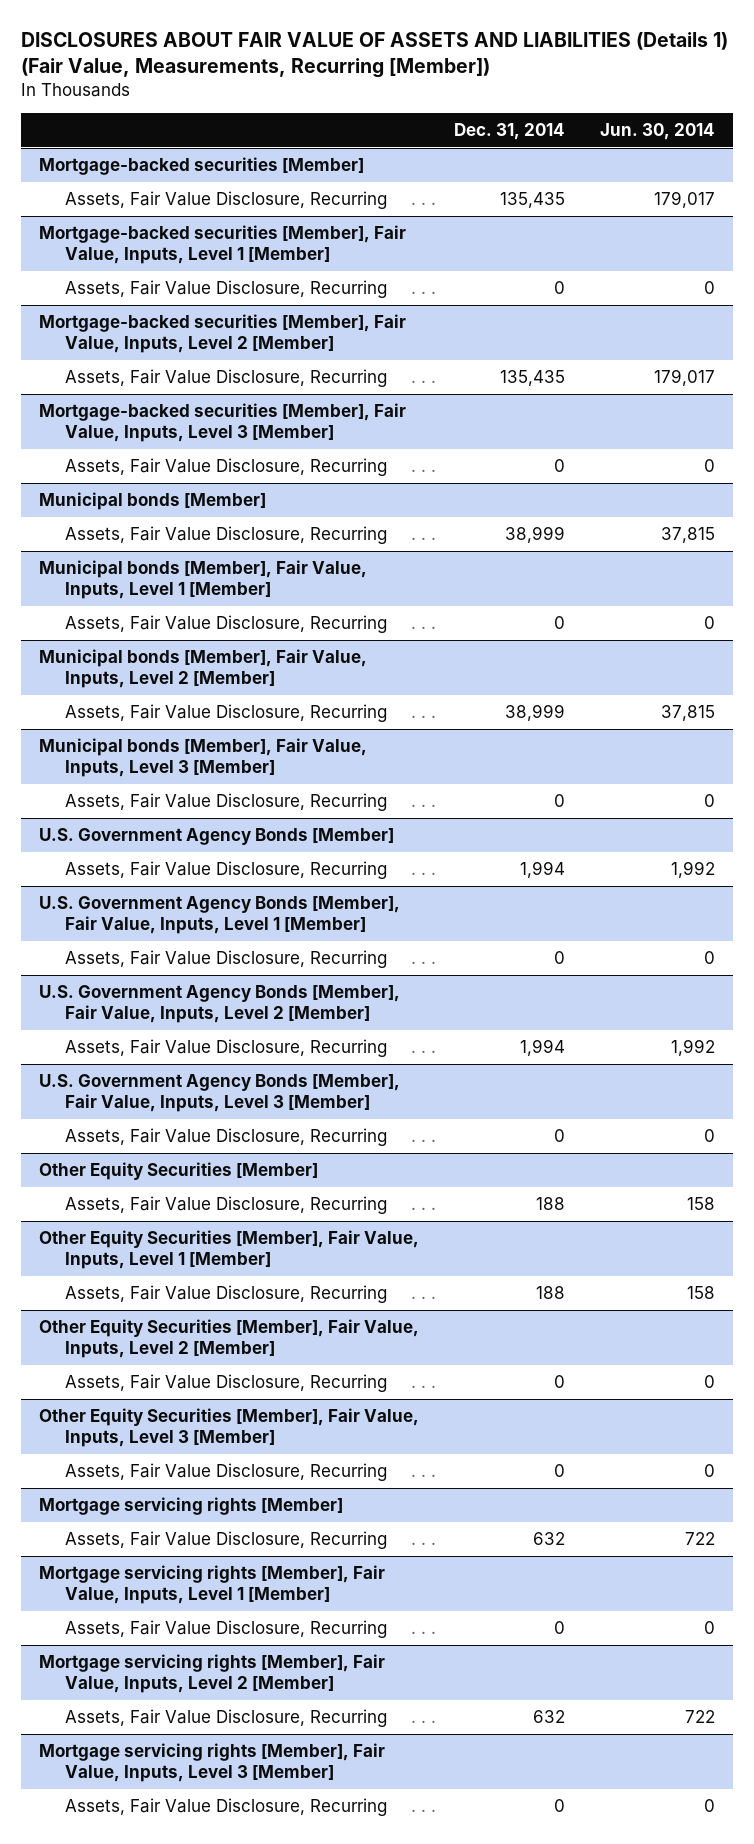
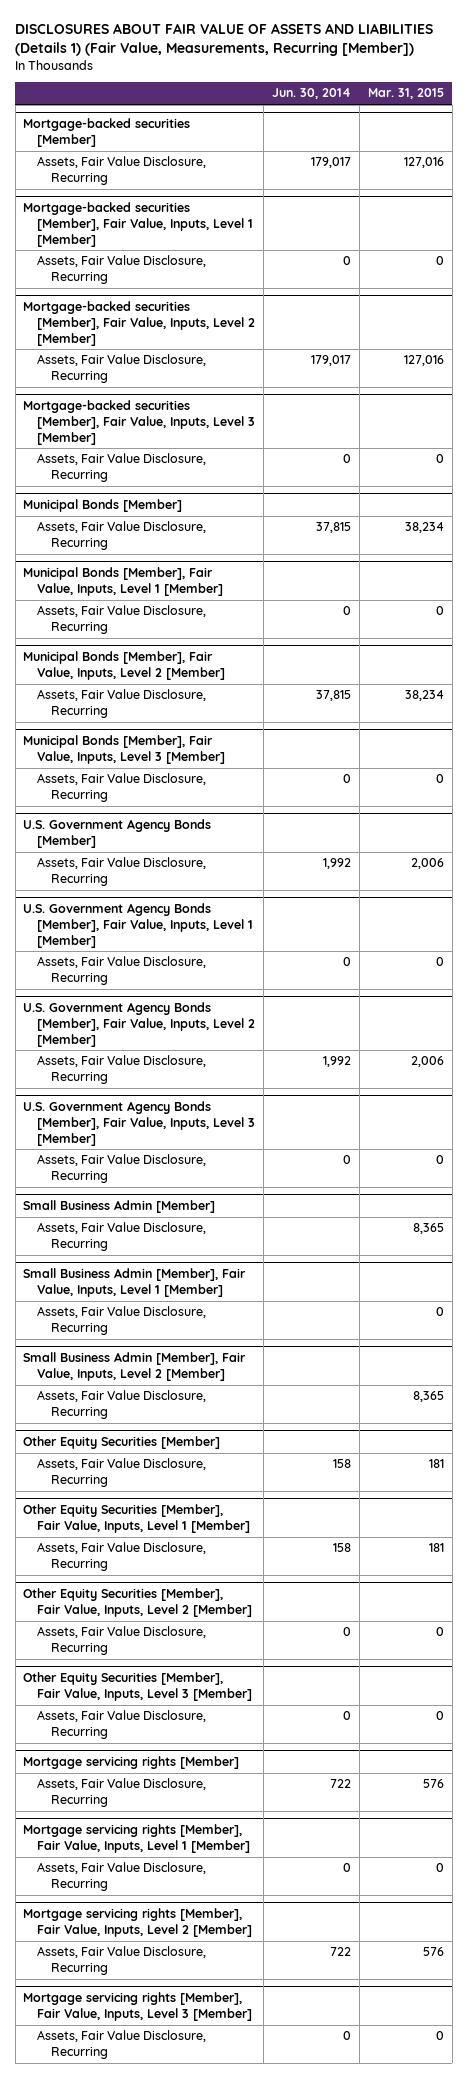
[454,123,566,141] Dec. 31, 2014 -> none
none -> [367,88,444,100] Mar. 31, 2015
[38,491,266,510] Municipal bonds [Member] -> [23,499,183,513] Municipal Bonds [Member]
[38,559,367,600] Municipal bonds [Member], Fair Value, Inputs, Level 1 [Member] -> [23,567,224,596] Municipal Bonds [Member], Fair Value, Inputs, Level 1 [Member]
[38,648,367,689] Municipal bonds [Member], Fair Value, Inputs, Level 2 [Member] -> [23,651,226,680] Municipal Bonds [Member], Fair Value, Inputs, Level 2 [Member]
[38,737,367,778] Municipal bonds [Member], Fair Value, Inputs, Level 3 [Member] -> [23,735,226,764] Municipal Bonds [Member], Fair Value, Inputs, Level 3 [Member]
none -> [23,1200,216,1214] Small Business Admin [Member]
none -> [37,1222,207,1252] Assets, Fair Value Disclosure, Recurring
none -> [23,1268,247,1297] Small Business Admin [Member], Fair Value, Inputs, Level 1 [Member]
none -> [37,1306,207,1336] Assets, Fair Value Disclosure, Recurring
none -> [23,1352,247,1381] Small Business Admin [Member], Fair Value, Inputs, Level 2 [Member]
none -> [37,1390,207,1420] Assets, Fair Value Disclosure, Recurring

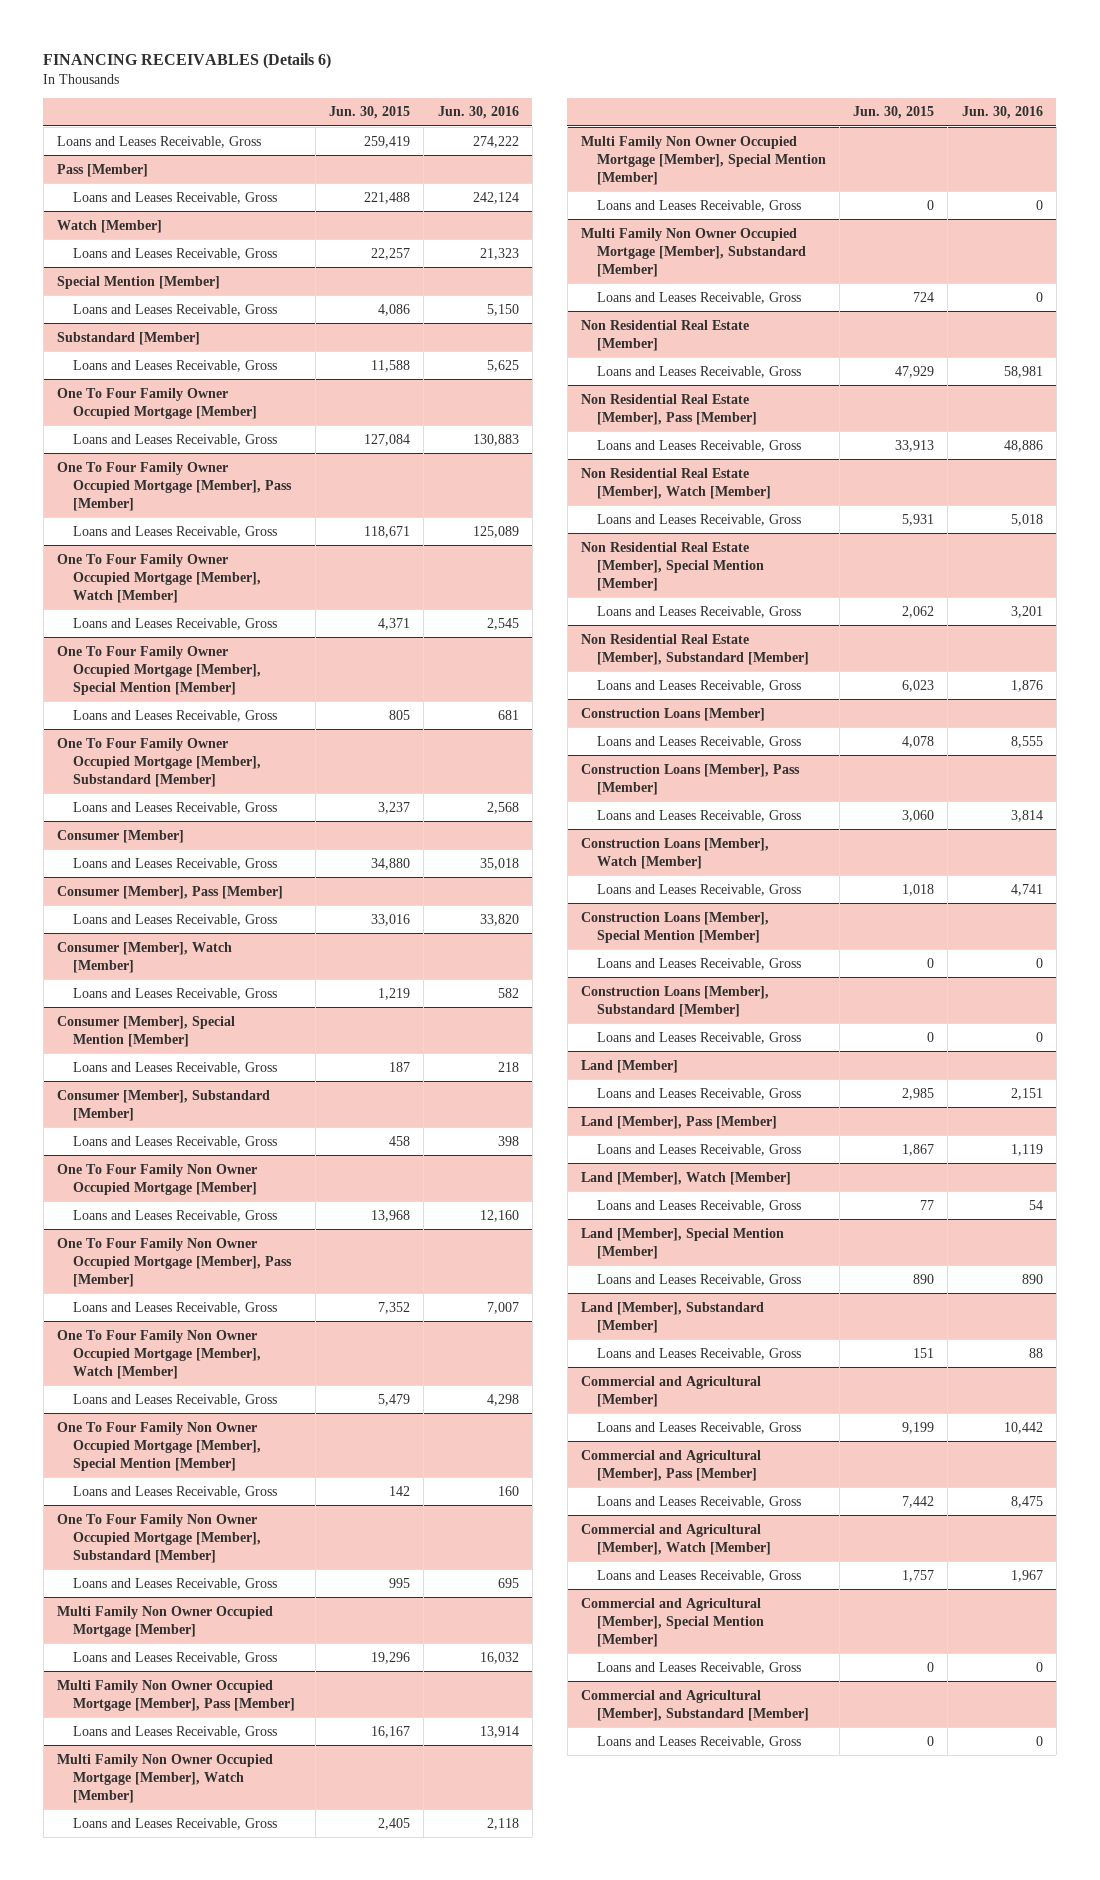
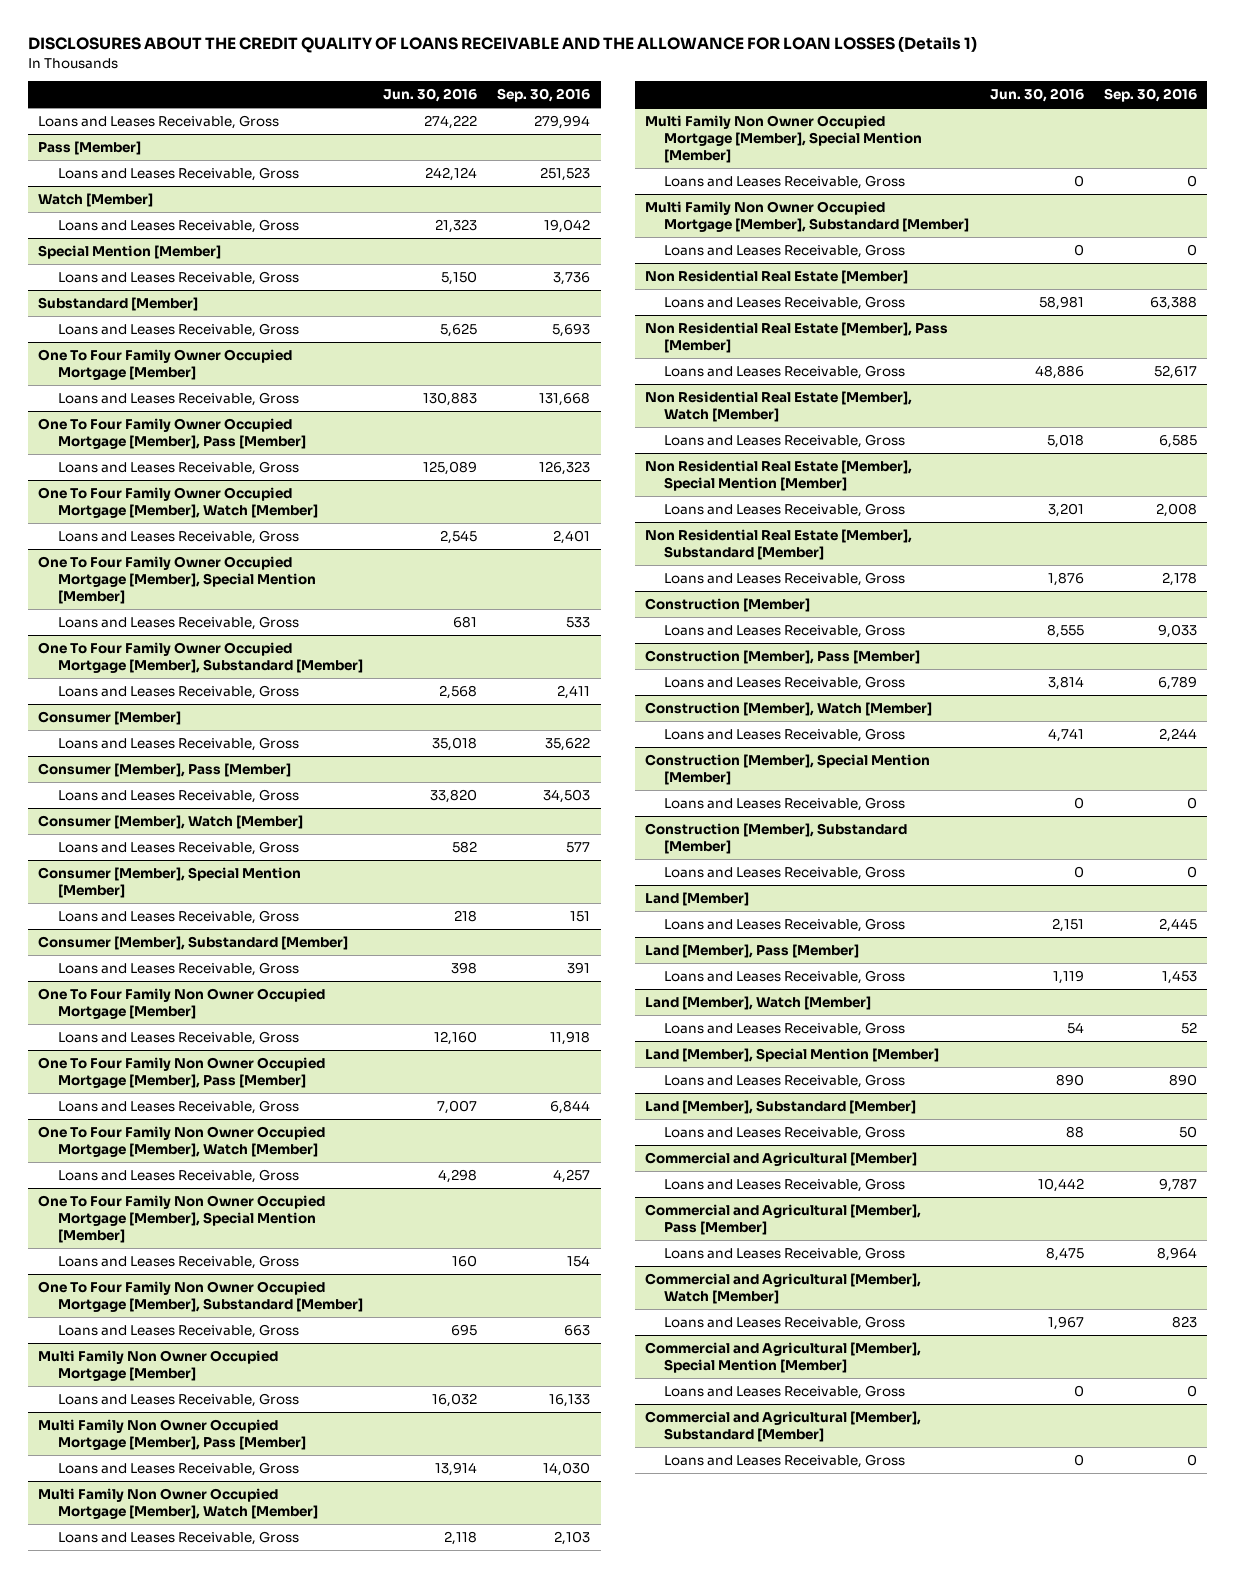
[43,52,332,69] FINANCING RECEIVABLES (Details 6) -> [28,36,978,54] DISCLOSURES ABOUT THE CREDIT QUALITY OF LOANS RECEIVABLE AND THE ALLOWANCE FOR LOAN LOSSES (Details 1)
[329,106,411,120] Jun. 30, 2015 -> none
none -> [497,88,591,103] Sep. 30, 2016
[580,707,765,721] Construction Loans [Member] -> [644,598,810,613] Construction [Member]
[580,763,800,795] Construction Loans [Member], Pass [Member] -> [644,650,920,665] Construction [Member], Pass [Member]
[580,837,769,869] Construction Loans [Member], Watch [Member] -> [644,702,932,717] Construction [Member], Watch [Member]
[580,911,769,943] Construction Loans [Member], Special Mention [Member] -> [644,754,930,785] Construction [Member], Special Mention [Member]
[580,985,769,1017] Construction Loans [Member], Substandard [Member] -> [644,823,907,854] Construction [Member], Substandard [Member]

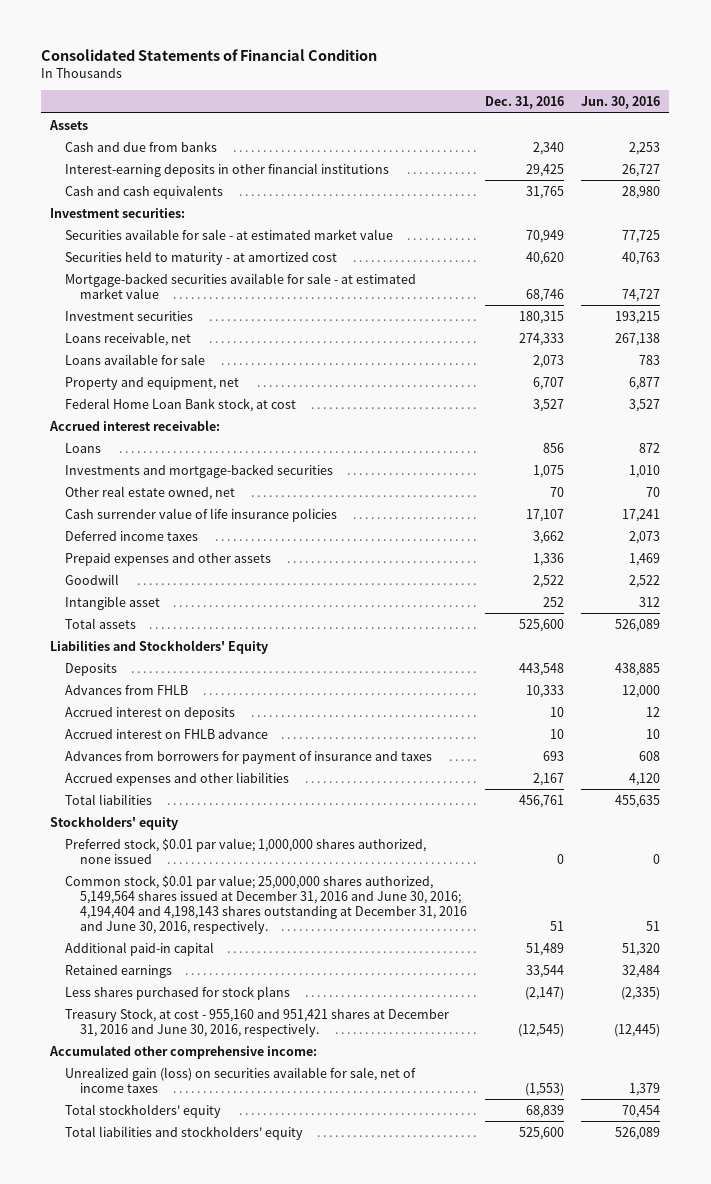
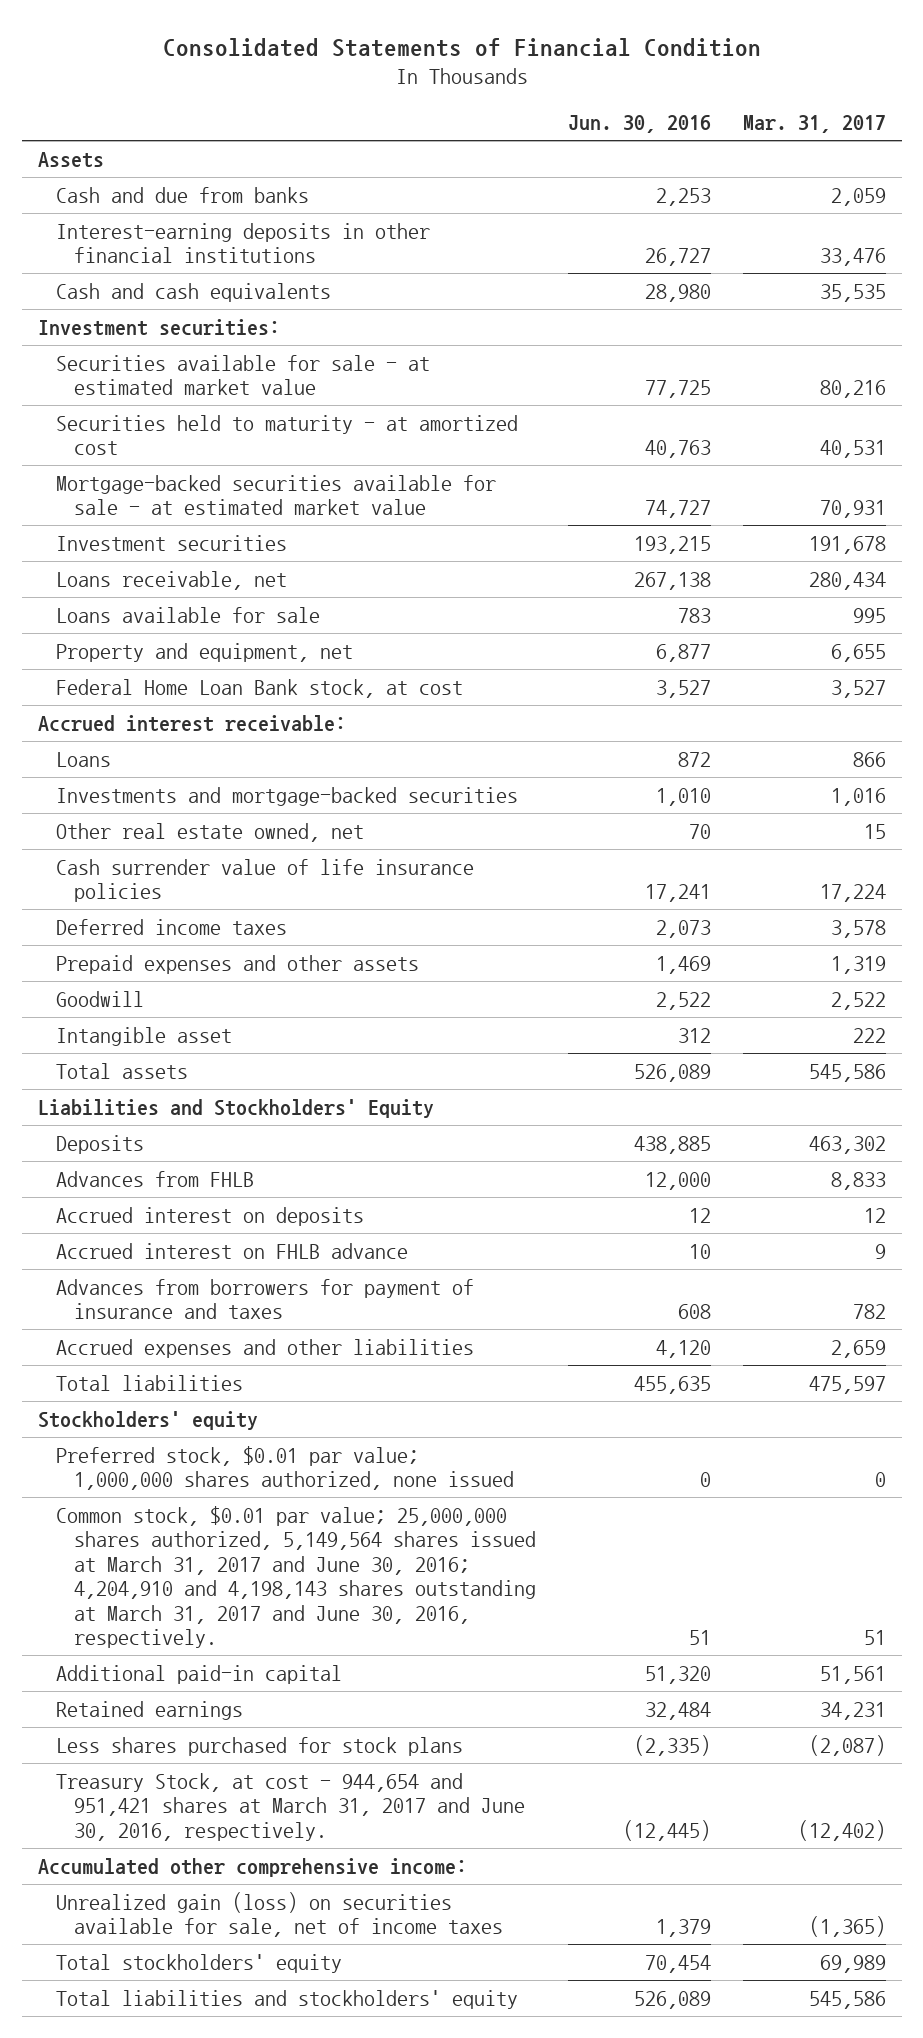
[484,96,564,110] Dec. 31, 2016 -> none
none -> [742,115,886,134] Mar. 31, 2017
[64,874,467,934] Common stock, $0.01 par value; 25,000,000 shares authorized, 5,149,564 shares issued at December 31, 2016 and June 30, 2016; 4,194,404 and 4,198,143 shares outstanding at December 31, 2016 and June 30, 2016, respectively. -> [55,1505,537,1649] Common stock, $0.01 par value; 25,000,000 shares authorized, 5,149,564 shares issued at March 31, 2017 and June 30, 2016; 4,204,910 and 4,198,143 shares outstanding at March 31, 2017 and June 30, 2016, respectively.
[64,1007,449,1037] Treasury Stock, at cost - 955,160 and 951,421 shares at December 31, 2016 and June 30, 2016, respectively. -> [55,1772,526,1841] Treasury Stock, at cost - 944,654 and 951,421 shares at March 31, 2017 and June 30, 2016, respectively.

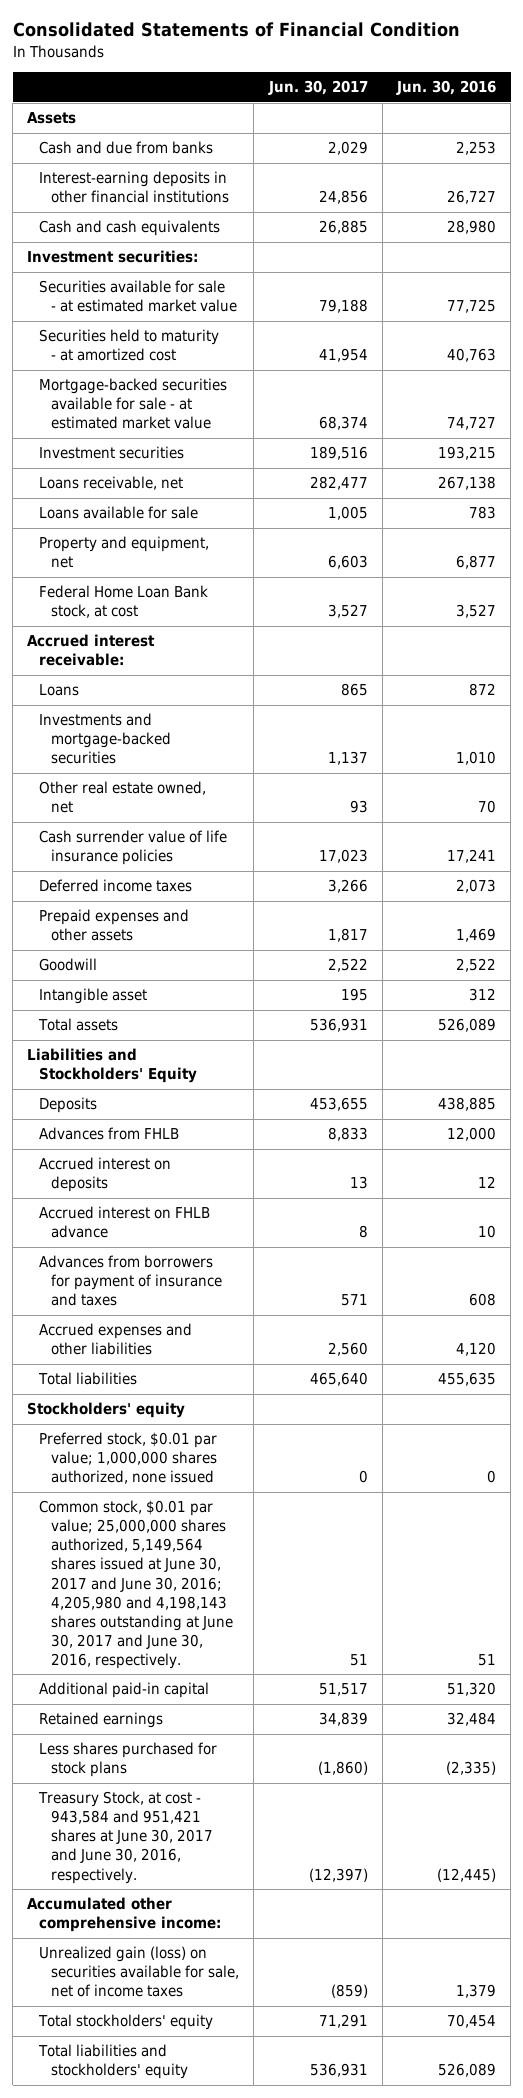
[742,115,886,134] Mar. 31, 2017 -> none
none -> [267,80,368,96] Jun. 30, 2017
[55,1505,537,1649] Common stock, $0.01 par value; 25,000,000 shares authorized, 5,149,564 shares issued at March 31, 2017 and June 30, 2016; 4,204,910 and 4,198,143 shares outstanding at March 31, 2017 and June 30, 2016, respectively. -> [39,1500,234,1669] Common stock, $0.01 par value; 25,000,000 shares authorized, 5,149,564 shares issued at June 30, 2017 and June 30, 2016; 4,205,980 and 4,198,143 shares outstanding at June 30, 2017 and June 30, 2016, respectively.
[55,1772,526,1841] Treasury Stock, at cost - 944,654 and 951,421 shares at March 31, 2017 and June 30, 2016, respectively. -> [38,1791,214,1884] Treasury Stock, at cost - 943,584 and 951,421 shares at June 30, 2017 and June 30, 2016, respectively.

